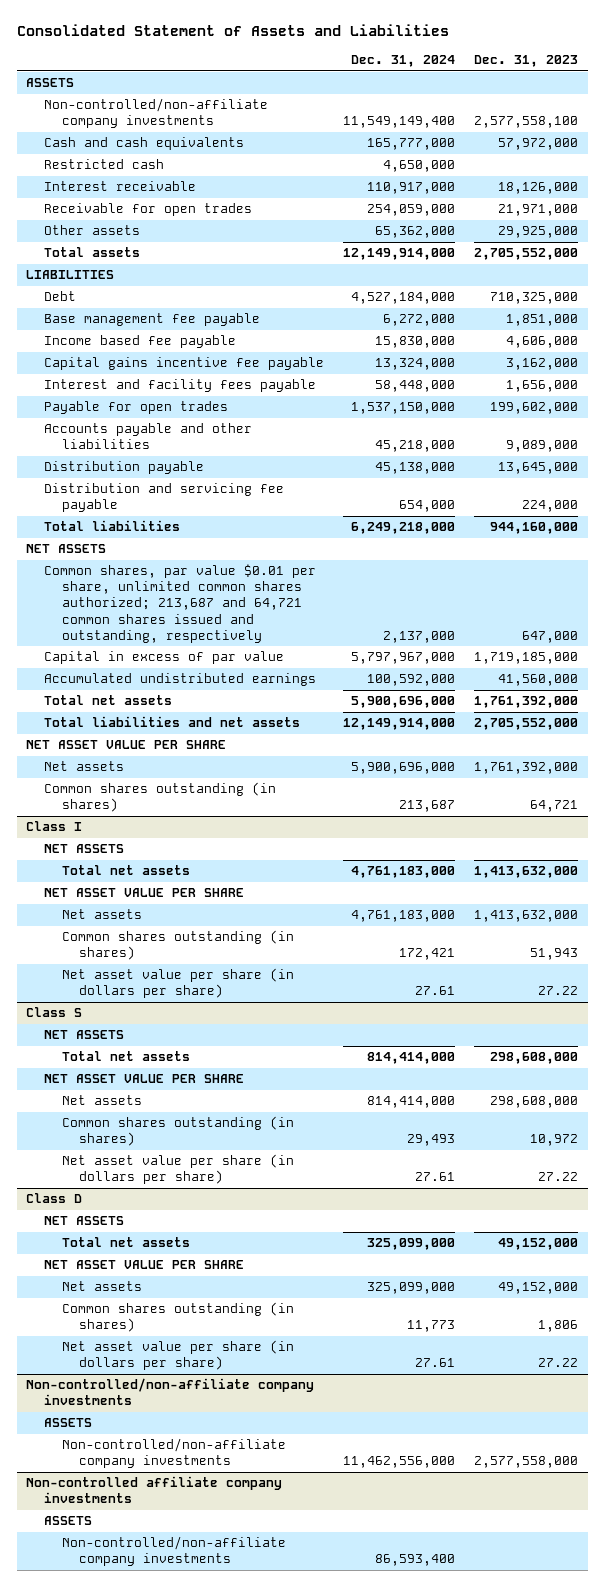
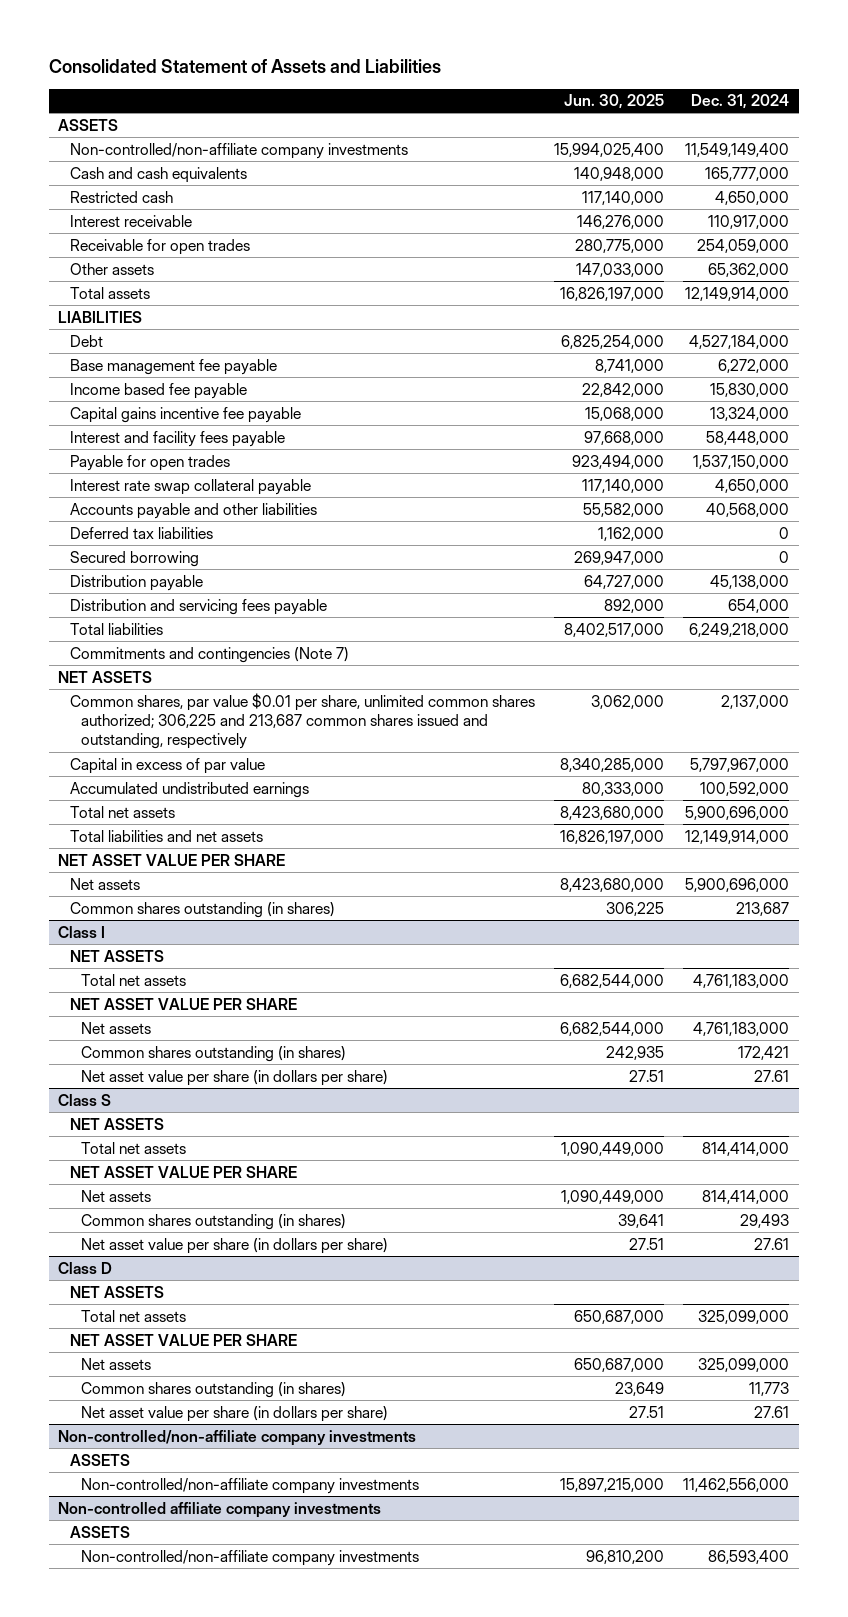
[474,54,579,67] Dec. 31, 2023 -> none
none -> [563,94,664,110] Jun. 30, 2025
none -> [69,478,311,495] Interest rate swap collateral payable
[375,440,456,453] 45,218,000 -> [706,502,790,517] 40,568,000
none -> [69,526,213,539] Deferred tax liabilities
none -> [69,550,199,567] Secured borrowing
[44,483,285,513] Distribution and servicing fee payable -> [69,598,327,615] Distribution and servicing fees payable
none -> [69,646,349,663] Commitments and contingencies (Note 7)
[44,564,317,643] Common shares, par value $0.01 per share, unlimited common shares authorized; 213,687 and 64,721 common shares issued and outstanding, respectively -> [69,692,535,750] Common shares, par value $0.01 per share, unlimited common shares authorized; 306,225 and 213,687 common shares issued and outstanding, respectively

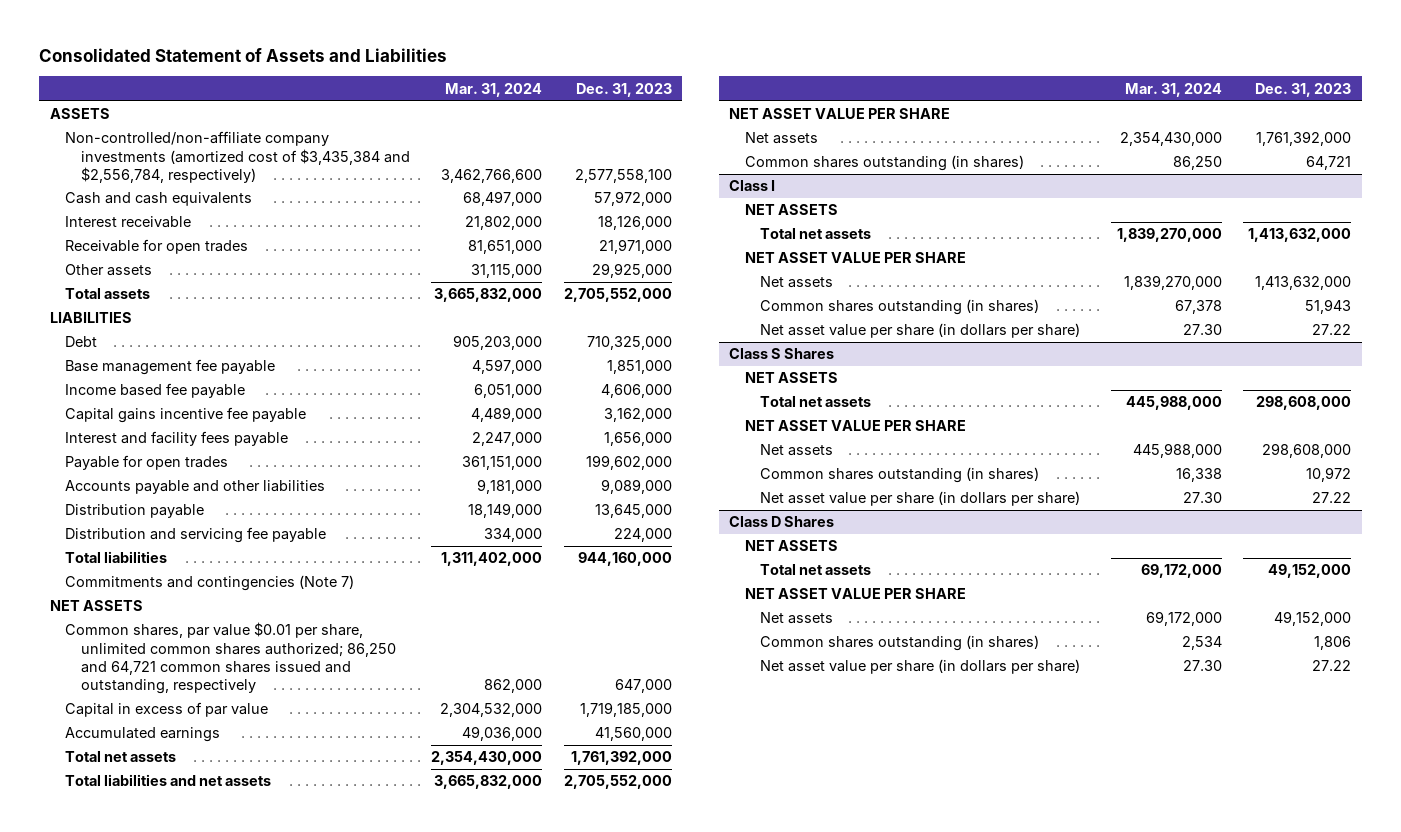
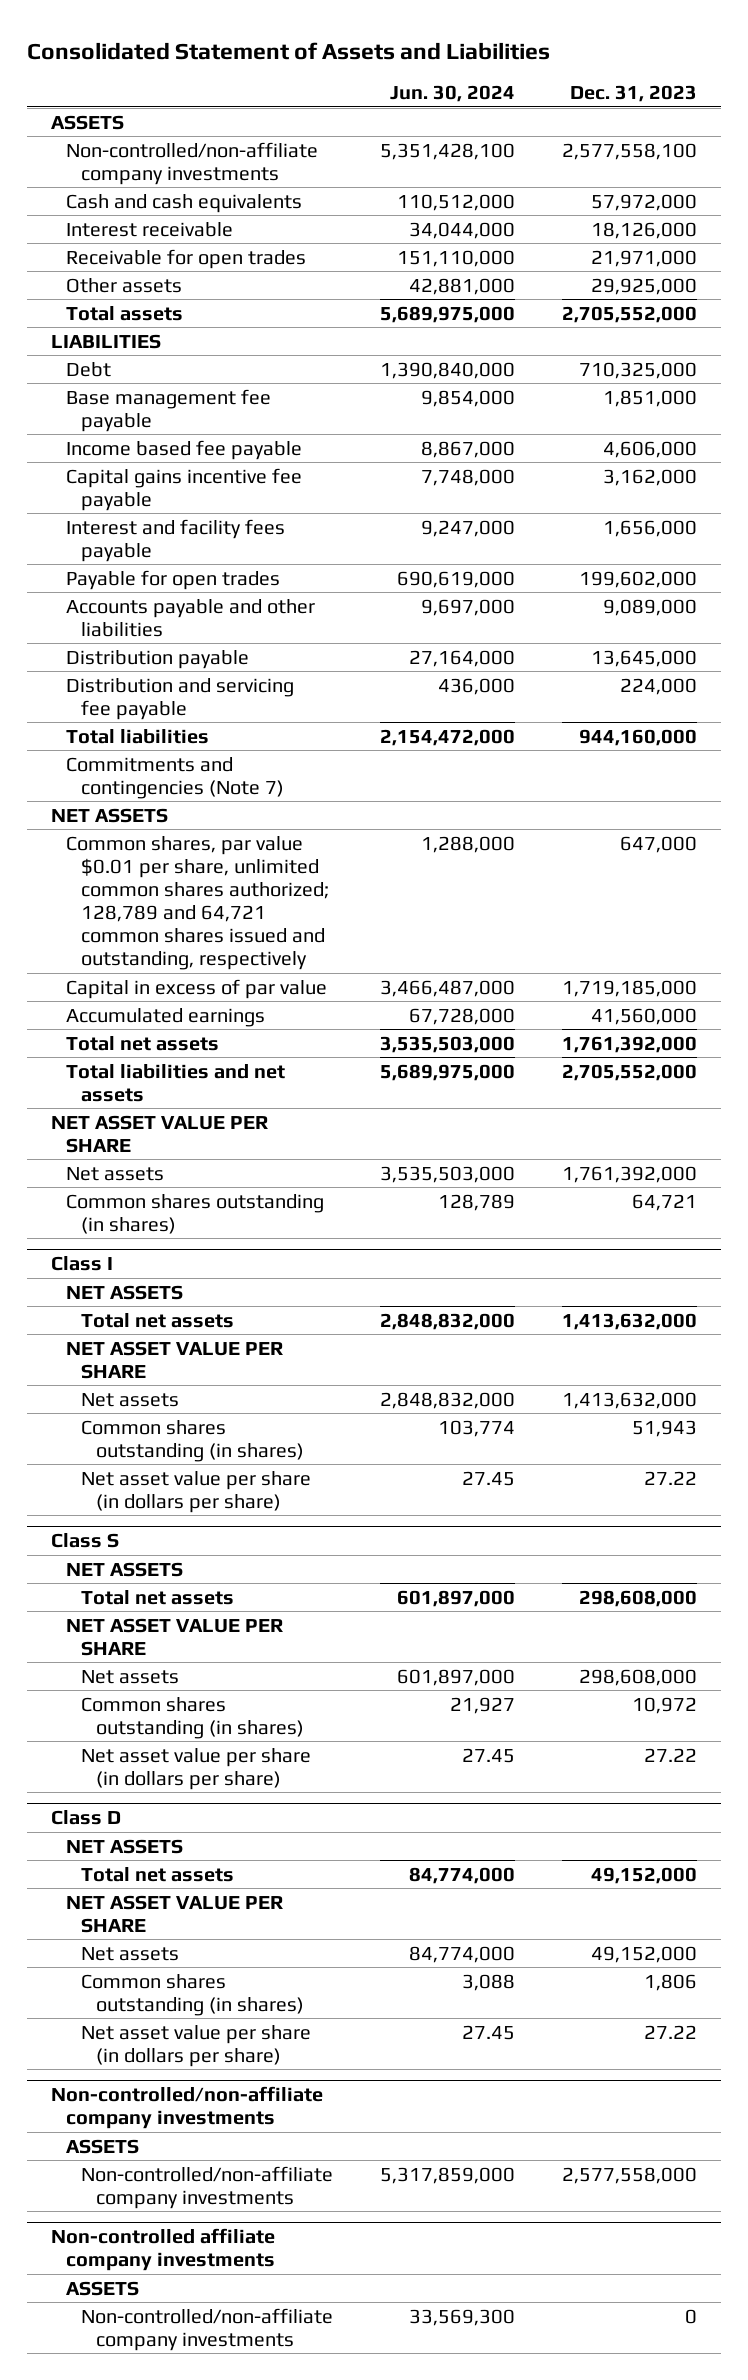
[445,82,543,97] Mar. 31, 2024 -> none
none -> [390,85,516,103] Jun. 30, 2024
[65,131,410,183] Non-controlled/non-affiliate company investments (amortized cost of $3,435,384 and $2,556,784, respectively) -> [65,141,318,185] Non-controlled/non-affiliate company investments
[65,622,396,694] Common shares, par value $0.01 per share, unlimited common shares authorized; 86,250 and 64,721 common shares issued and outstanding, respectively -> [65,835,330,971] Common shares, par value $0.01 per share, unlimited common shares authorized; 128,789 and 64,721 common shares issued and outstanding, respectively
[729,348,835,360] Class S Shares -> [50,1533,119,1549] Class S
[729,516,835,528] Class D Shares -> [50,1810,121,1826] Class D
none -> [50,2086,323,2130] Non-controlled/non-affiliate company investments
none -> [65,2138,139,2154] ASSETS
none -> [81,2165,334,2209] Non-controlled/non-affiliate company investments
none -> [50,2228,275,2272] Non-controlled affiliate company investments
none -> [65,2280,139,2296] ASSETS
none -> [81,2307,334,2351] Non-controlled/non-affiliate company investments

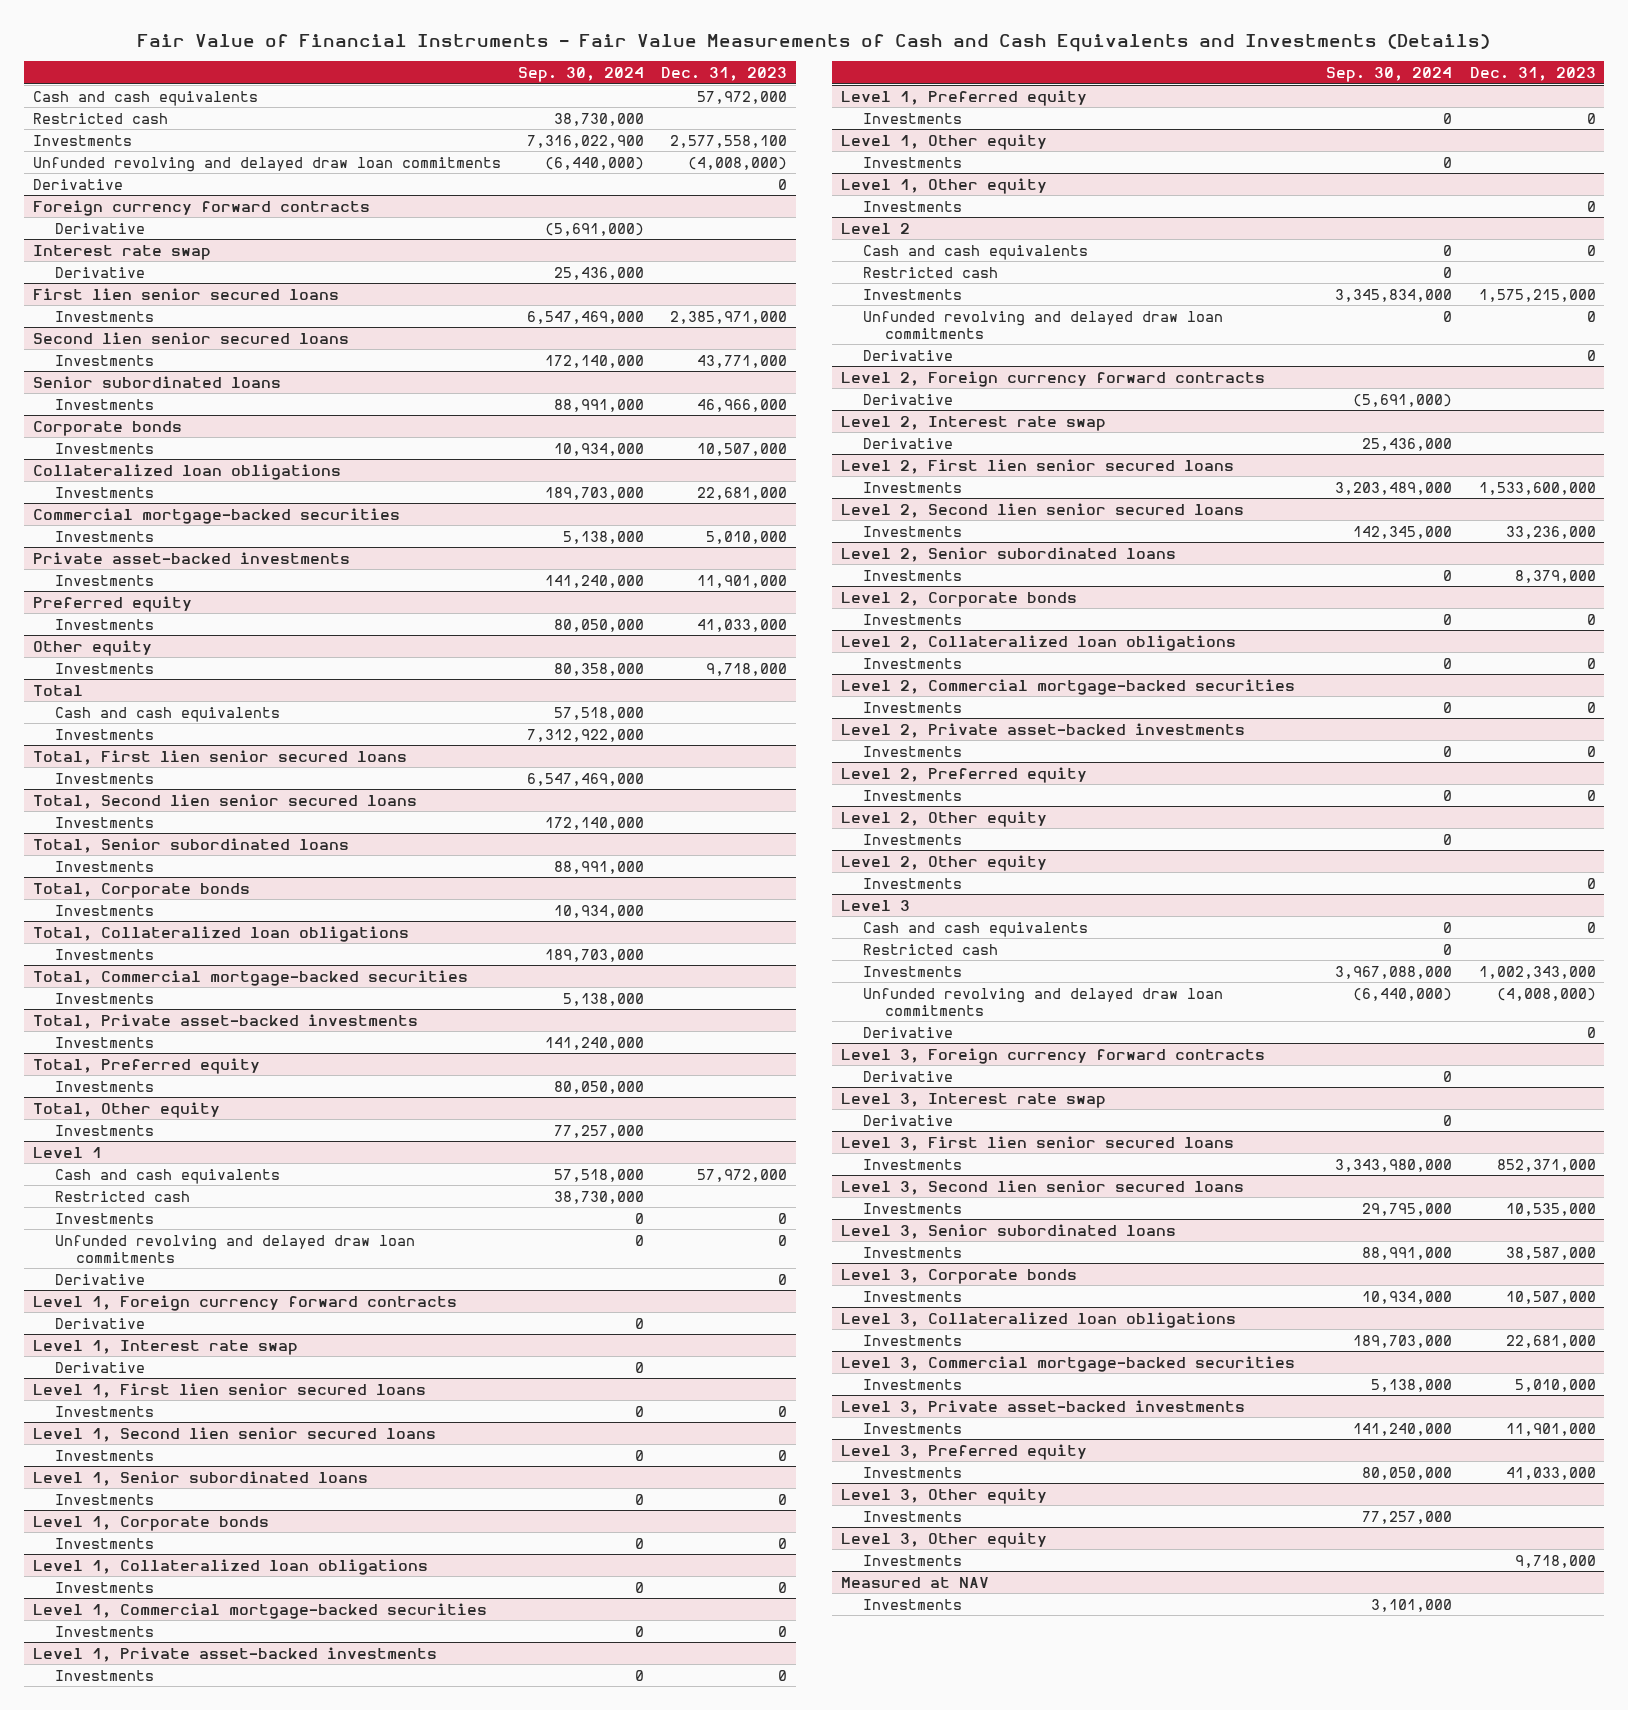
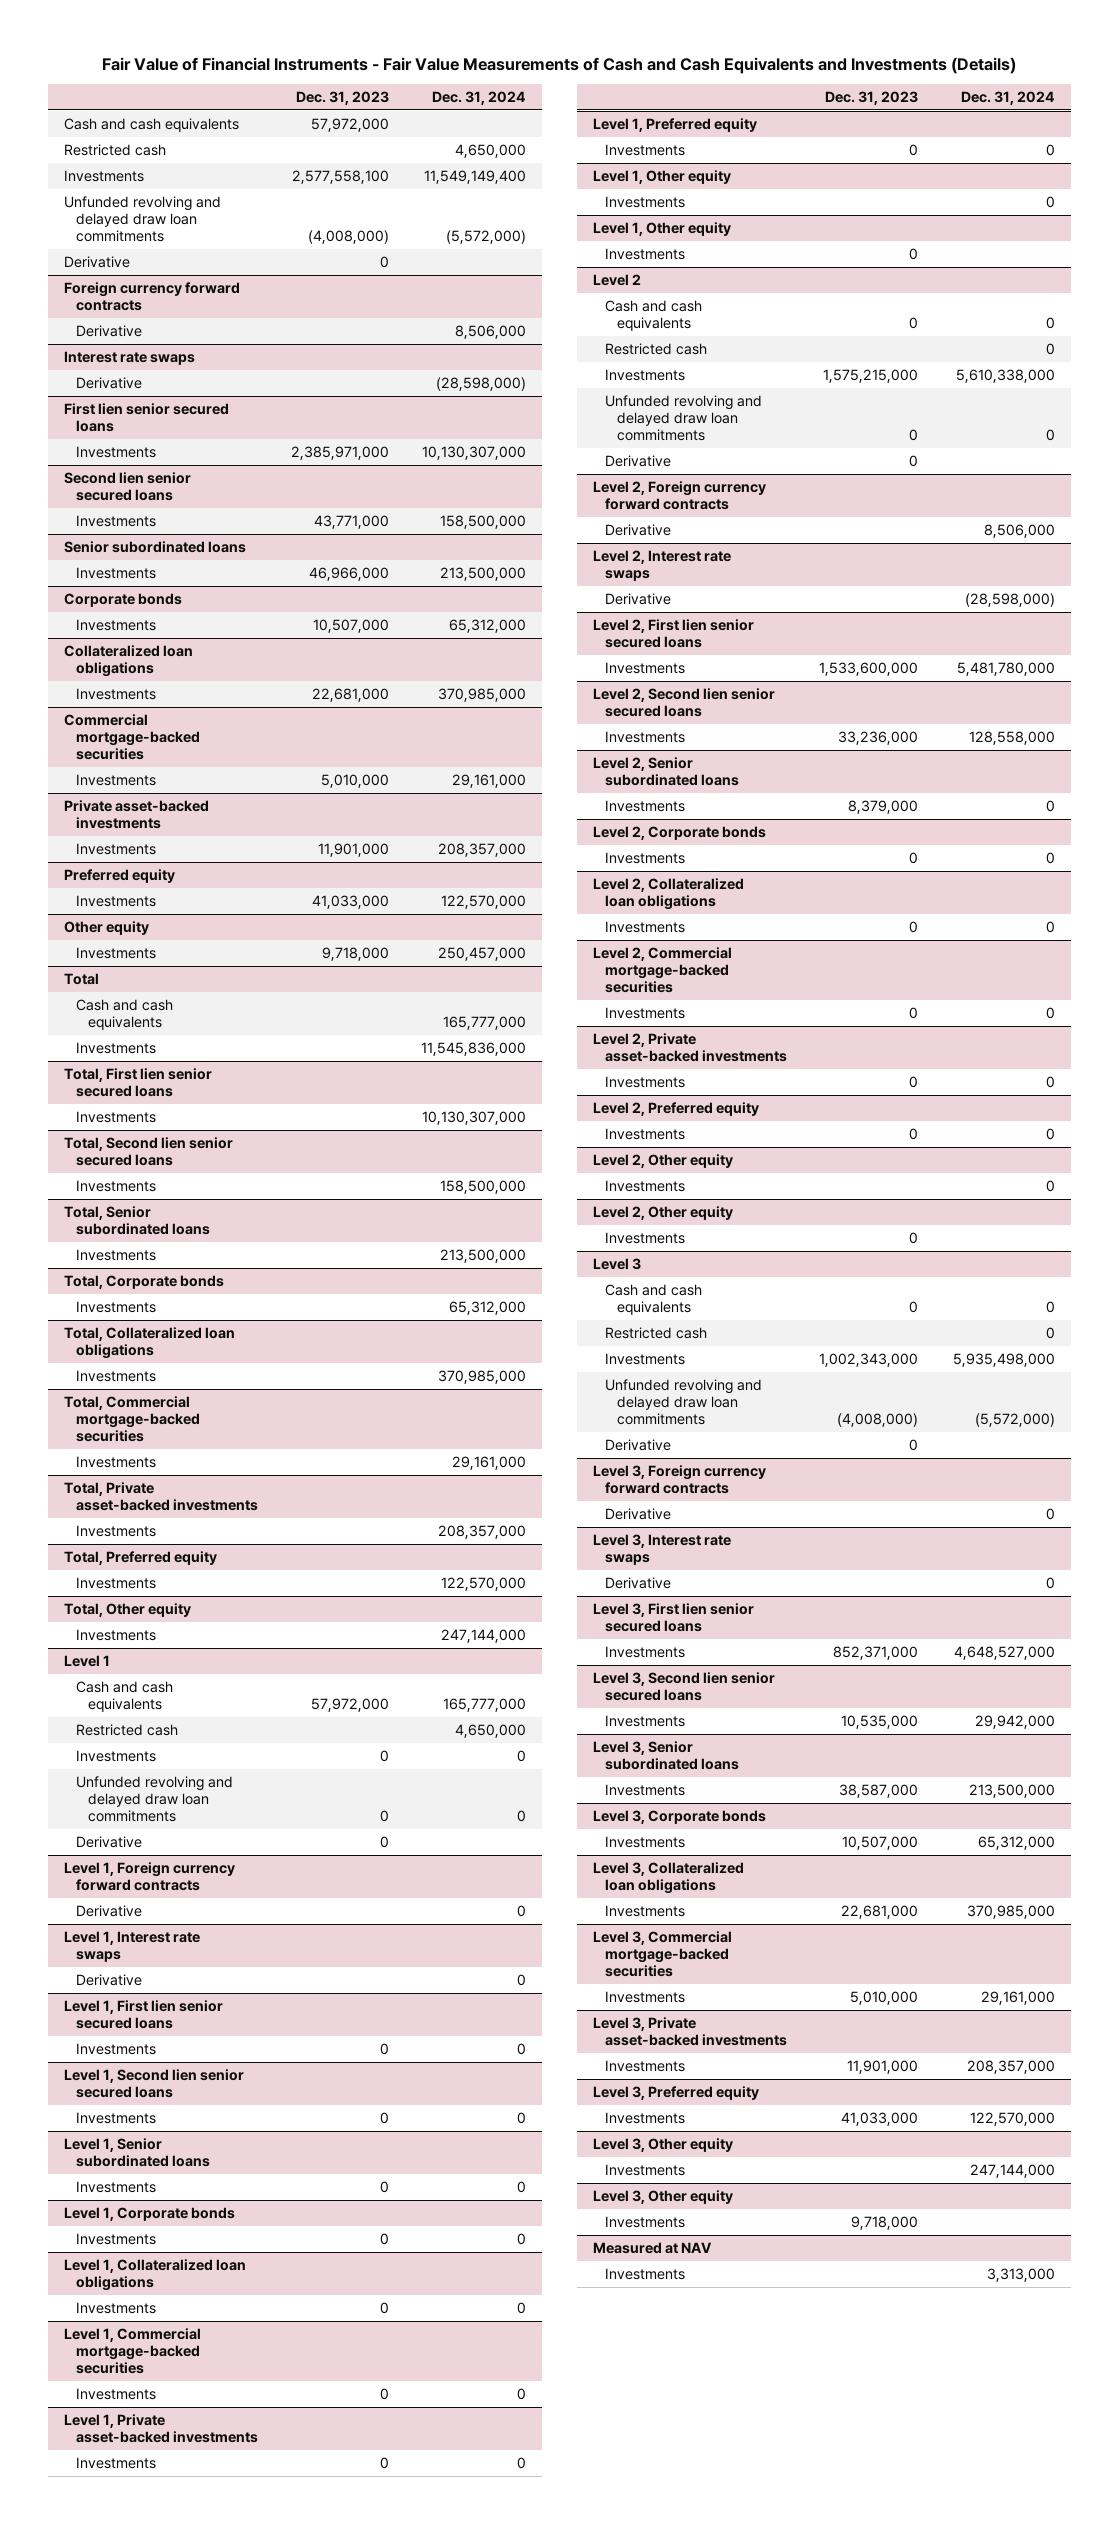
[517,67,644,83] Sep. 30, 2024 -> none
none -> [431,91,526,106] Dec. 31, 2024
[32,244,211,260] Interest rate swap -> [63,350,195,365] Interest rate swaps
[32,1339,298,1355] Level 1, Interest rate swap -> [63,1930,200,1963] Level 1, Interest rate swaps
[841,415,1107,431] Level 2, Interest rate swap -> [593,549,732,582] Level 2, Interest rate swaps
[841,1092,1107,1108] Level 3, Interest rate swap -> [593,1533,732,1566] Level 3, Interest rate swaps

